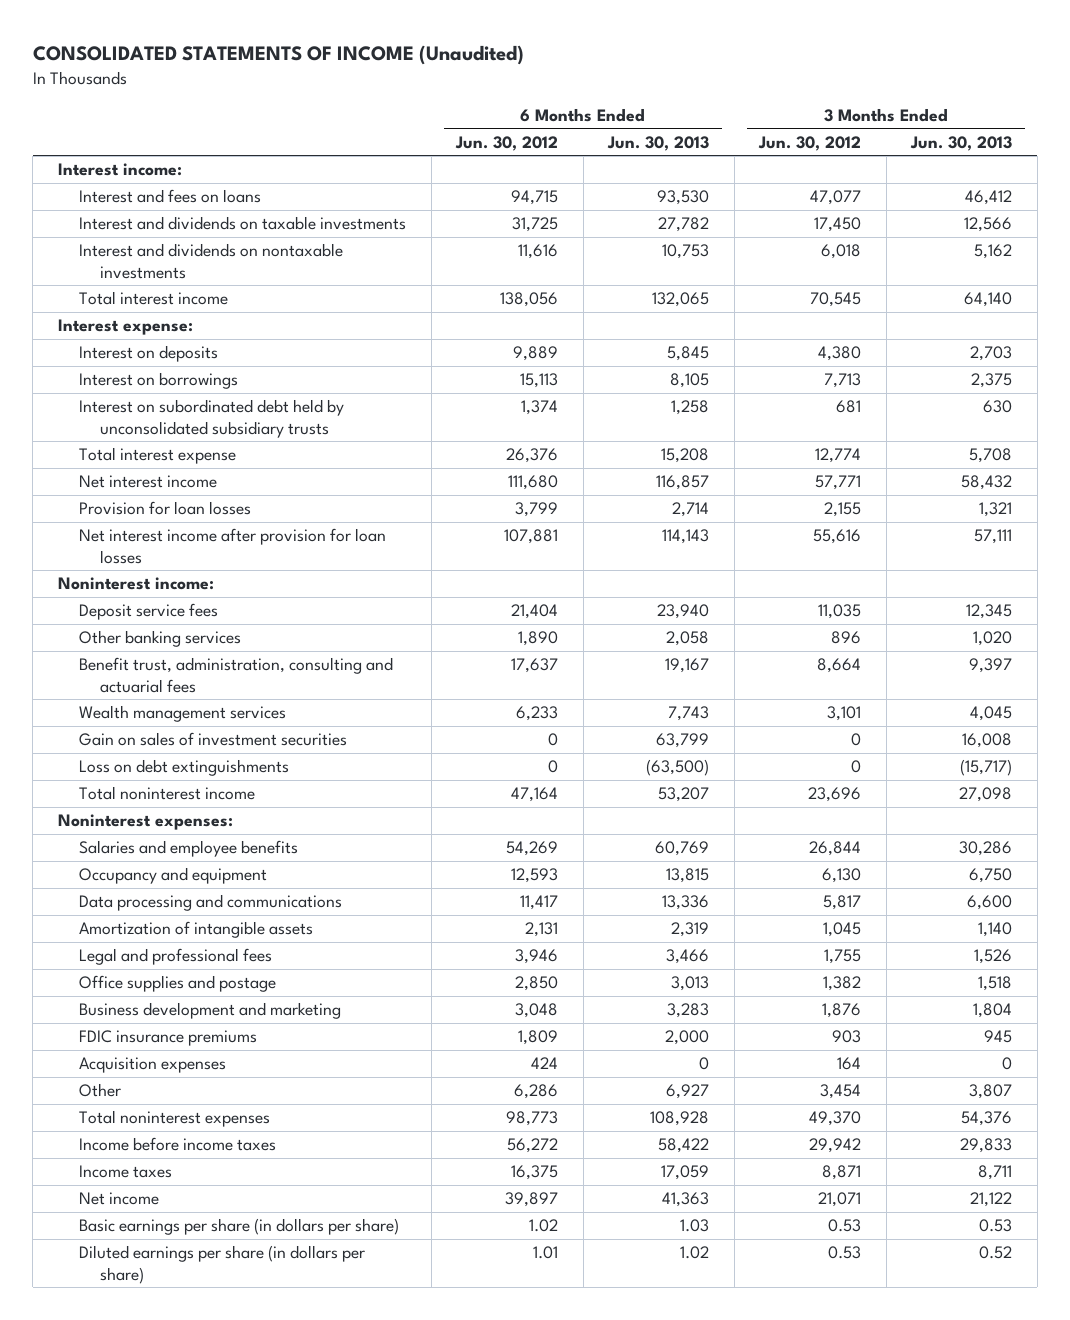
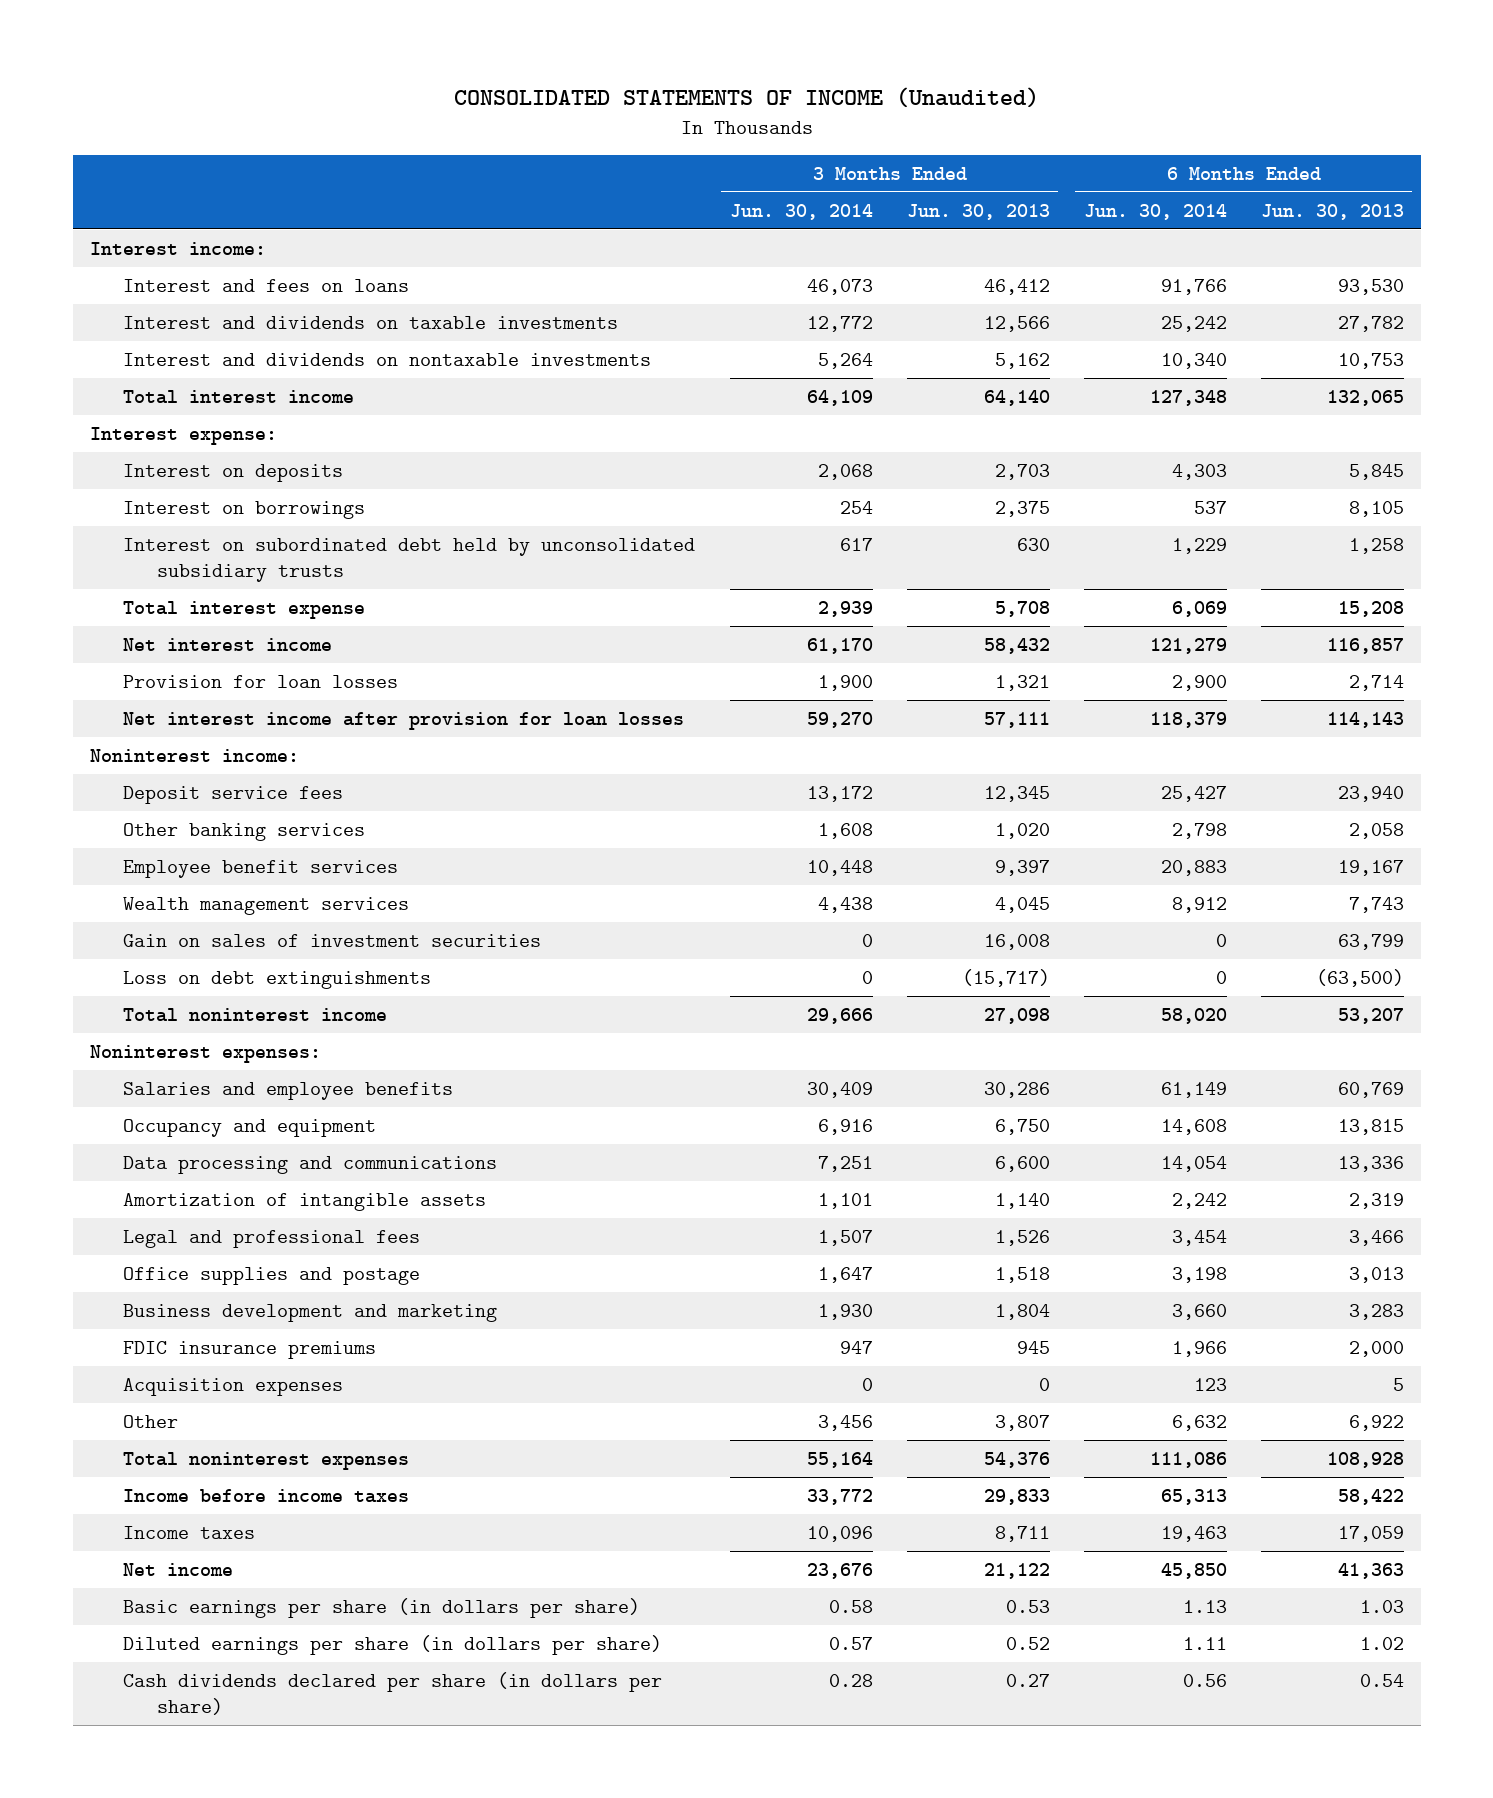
[455,135,559,151] Jun. 30, 2012 -> none
[758,135,862,151] Jun. 30, 2012 -> none
none -> [729,203,873,220] Jun. 30, 2014
none -> [1083,203,1227,220] Jun. 30, 2014
[79,657,394,693] Benefit trust, administration, consulting and actuarial fees -> [123,859,399,878] Employee benefit services
[699,1057,710,1071] 0 -> [1392,1377,1404,1391] 5
[666,1084,710,1100] 6,927 -> [1348,1414,1404,1431] 6,922
none -> [123,1671,663,1716] Cash dividends declared per share (in dollars per share)

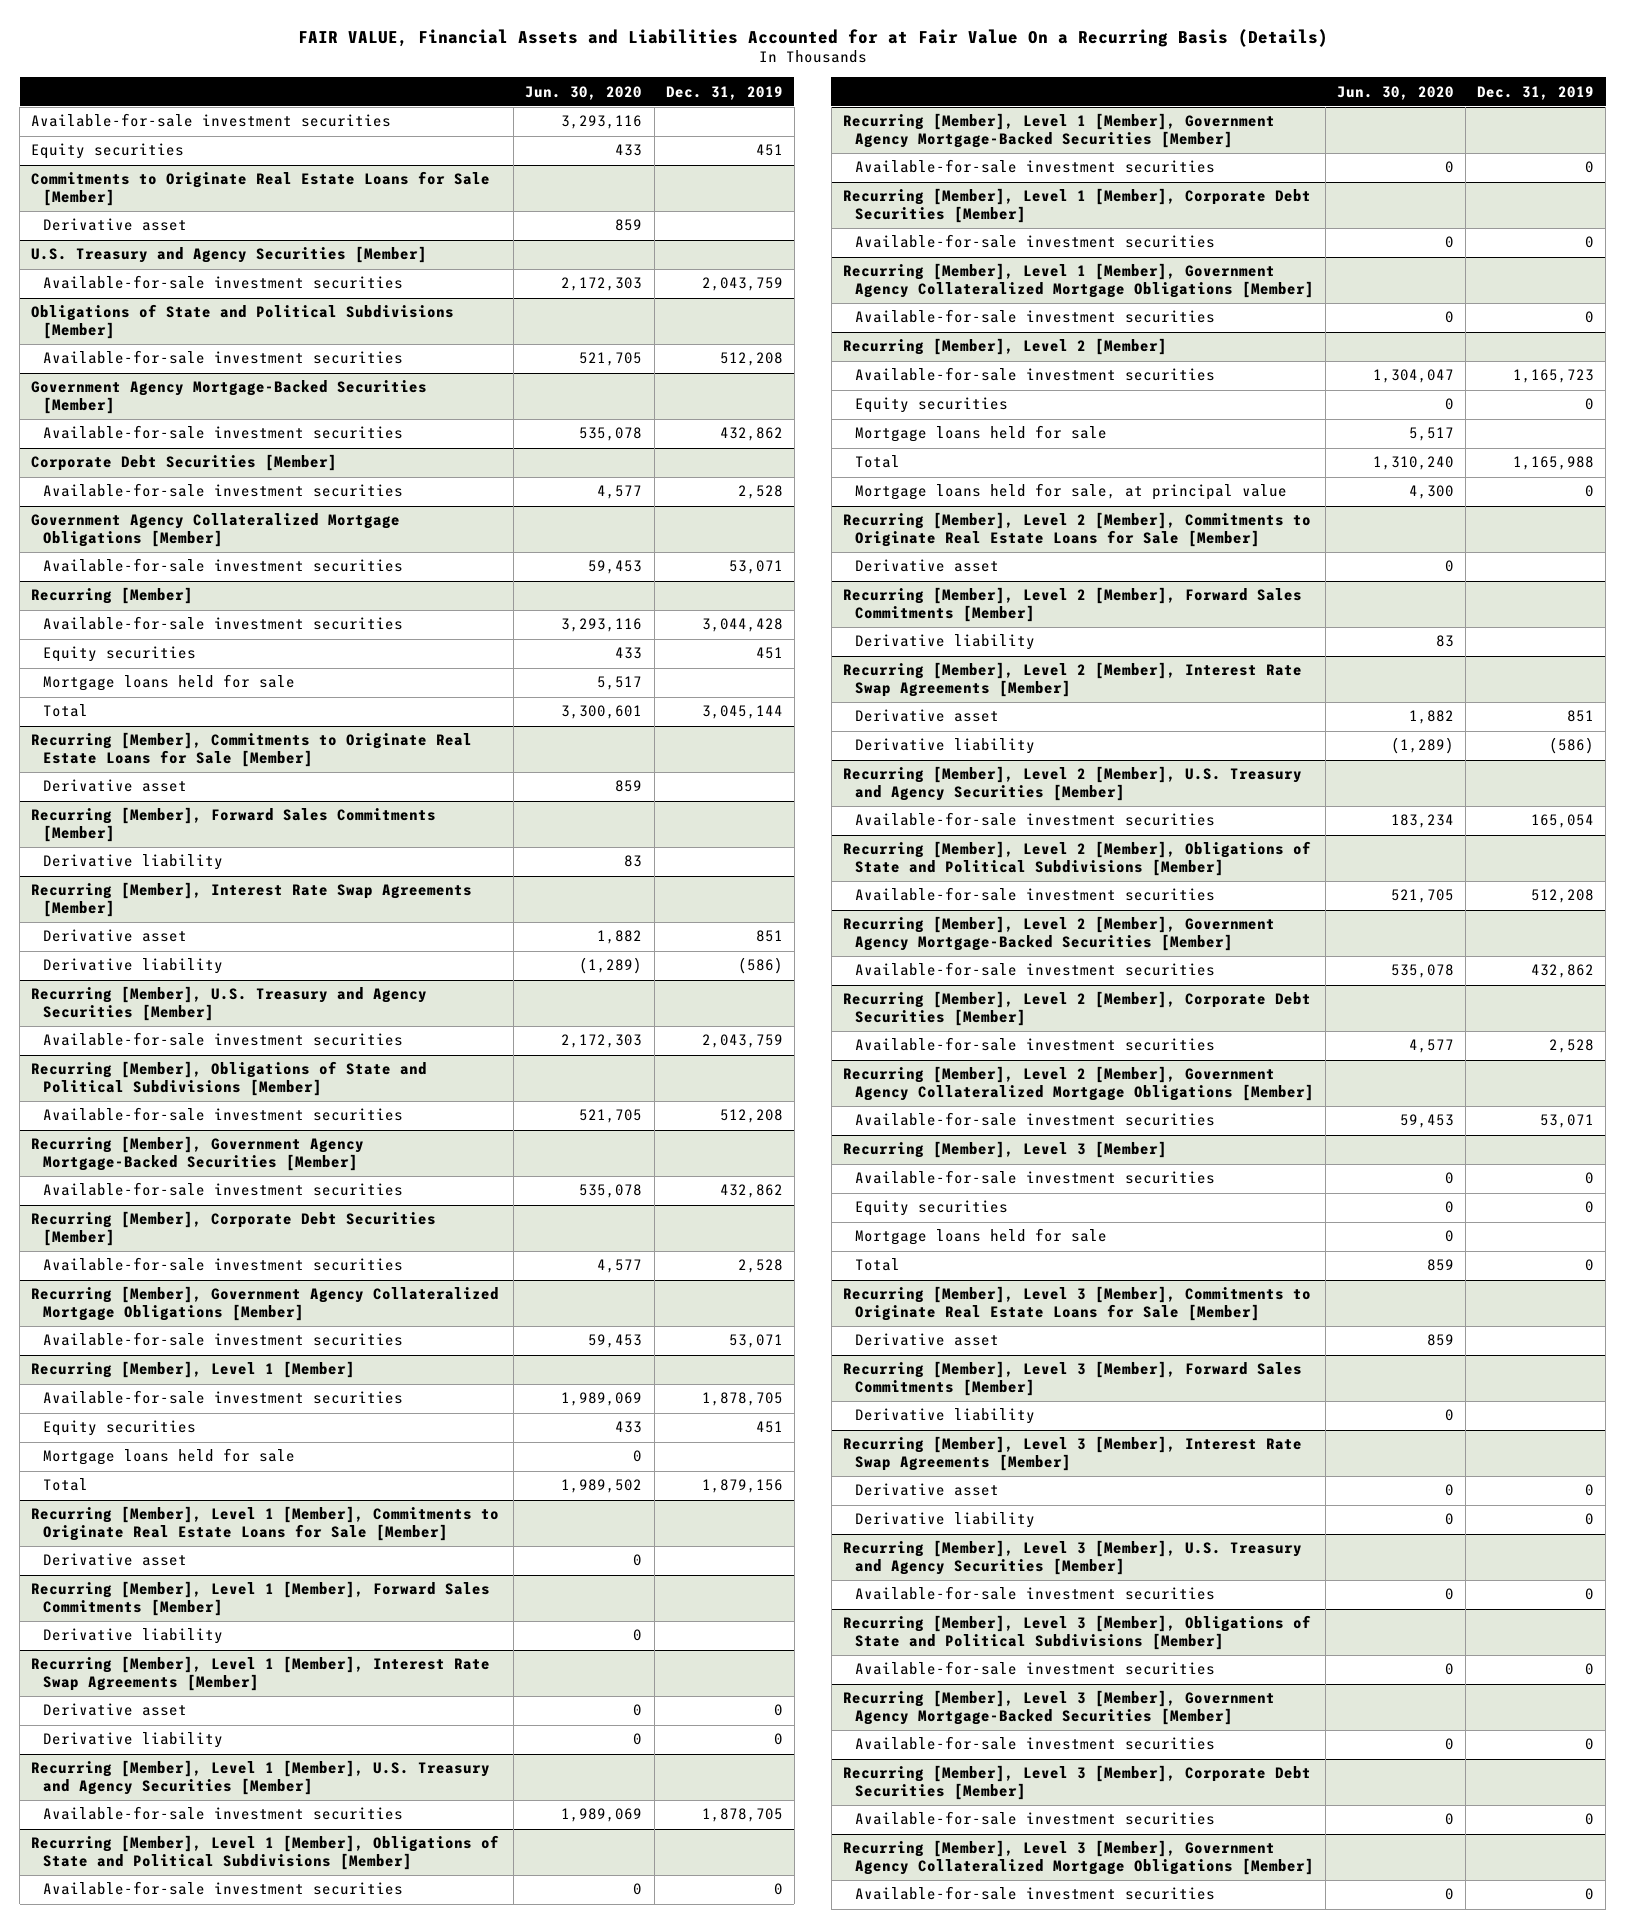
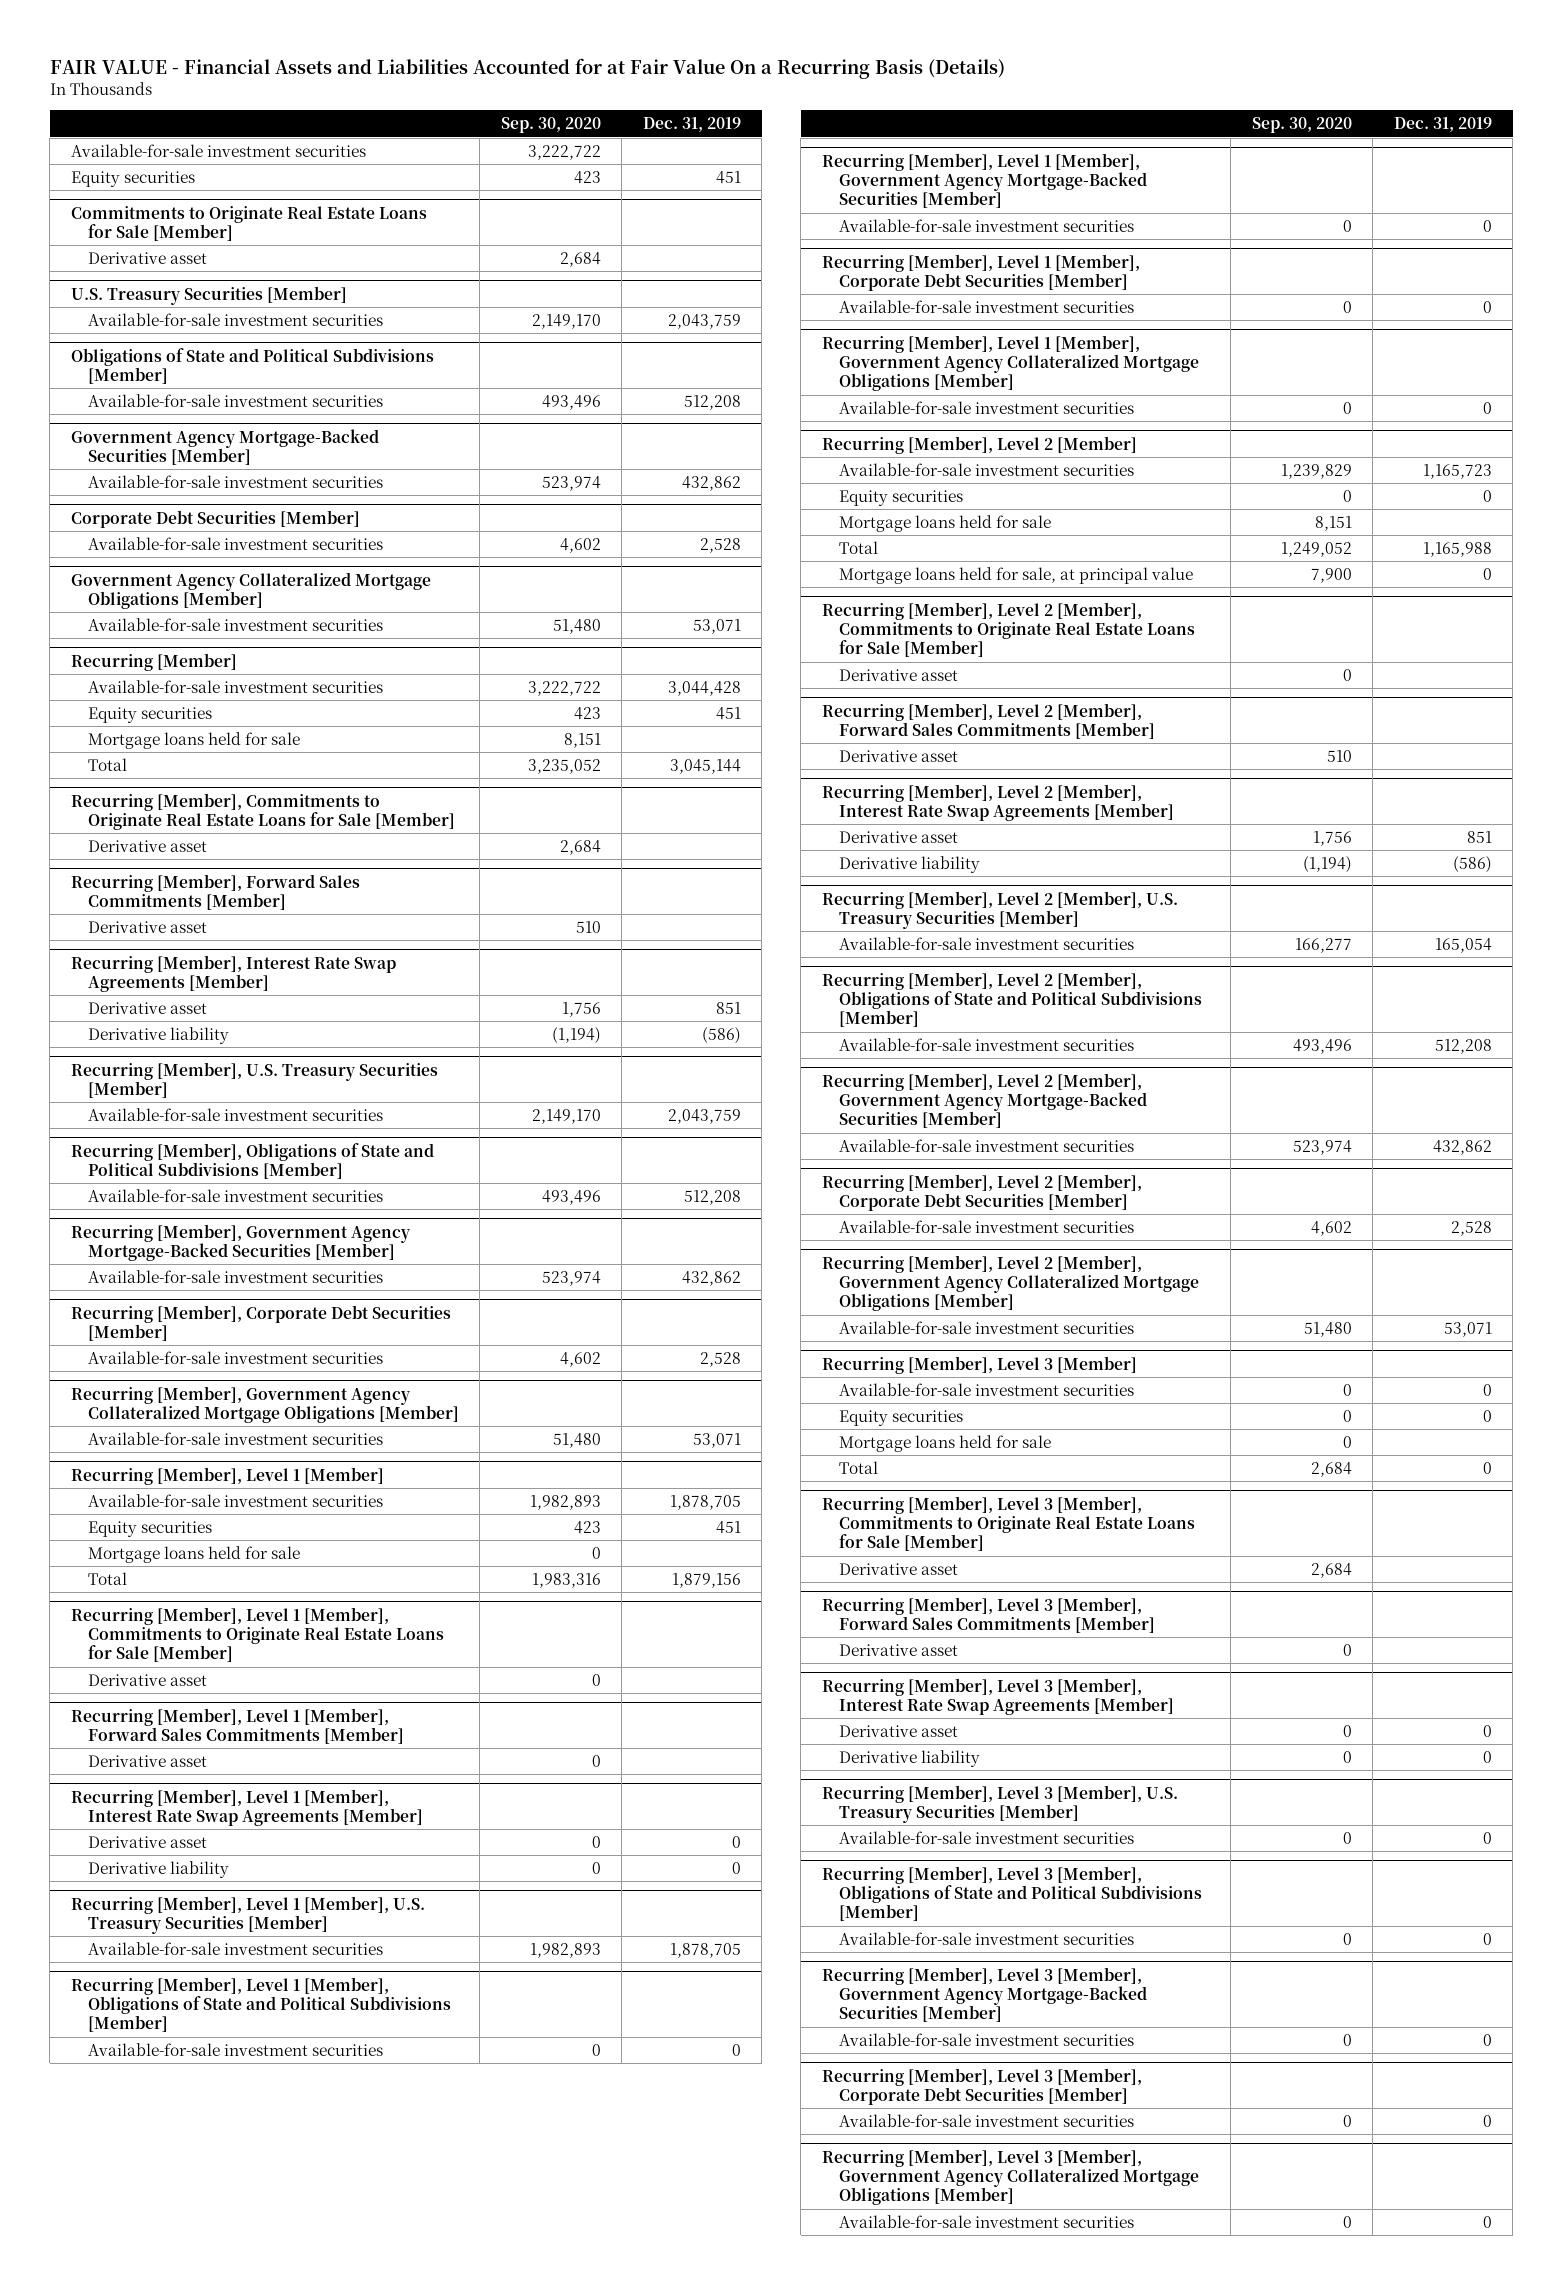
[297,28,1328,47] FAIR VALUE, Financial Assets and Liabilities Accounted for at Fair Value On a Recurring Basis (Details) -> [49,57,1005,79] FAIR VALUE - Financial Assets and Liabilities Accounted for at Fair Value On a Recurring Basis (Details)
[525,85,643,100] Jun. 30, 2020 -> none
none -> [500,117,601,134] Sep. 30, 2020
[31,246,428,264] U.S. Treasury and Agency Securities [Member] -> [70,285,347,305] U.S. Treasury Securities [Member]
[43,854,224,871] Derivative liability -> none
none -> [87,920,207,933] Derivative asset
[31,986,428,1022] Recurring [Member], U.S. Treasury and Agency Securities [Member] -> [70,1061,438,1098] Recurring [Member], U.S. Treasury Securities [Member]
[43,1628,224,1645] Derivative liability -> none
none -> [87,1754,207,1767] Derivative asset
[31,1760,491,1796] Recurring [Member], Level 1 [Member], U.S. Treasury and Agency Securities [Member] -> [70,1895,425,1934] Recurring [Member], Level 1 [Member], U.S. Treasury Securities [Member]
[854,634,1035,651] Derivative liability -> none
none -> [838,749,958,762] Derivative asset
[842,766,1302,802] Recurring [Member], Level 2 [Member], U.S. Treasury and Agency Securities [Member] -> [821,890,1178,929] Recurring [Member], Level 2 [Member], U.S. Treasury Securities [Member]
[854,1408,1035,1425] Derivative liability -> none
none -> [838,1643,958,1656] Derivative asset
[842,1540,1302,1576] Recurring [Member], Level 3 [Member], U.S. Treasury and Agency Securities [Member] -> [821,1784,1178,1823] Recurring [Member], Level 3 [Member], U.S. Treasury Securities [Member]

